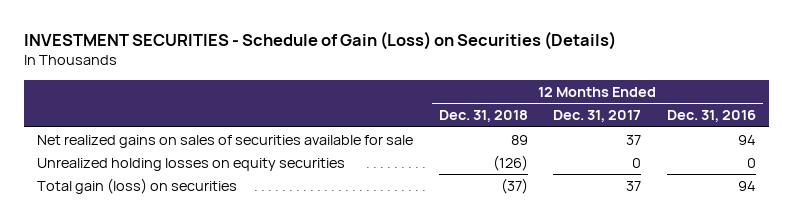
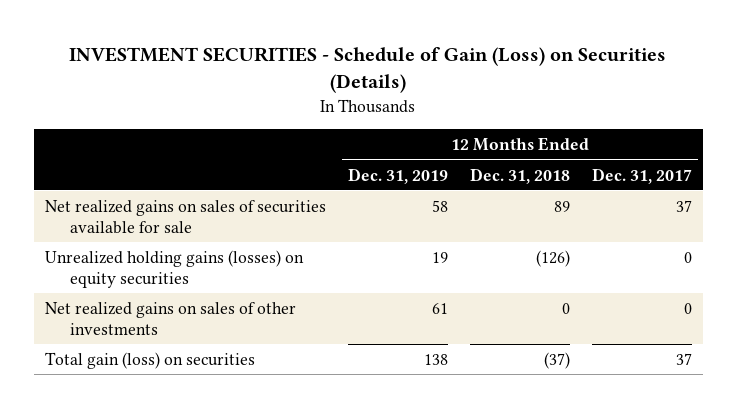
[667,110,757,123] Dec. 31, 2016 -> none
none -> [347,167,448,184] Dec. 31, 2019
[36,157,345,171] Unrealized holding losses on equity securities -> [44,249,304,288] Unrealized holding gains (losses) on equity securities
none -> [44,301,296,335] Net realized gains on sales of other investments

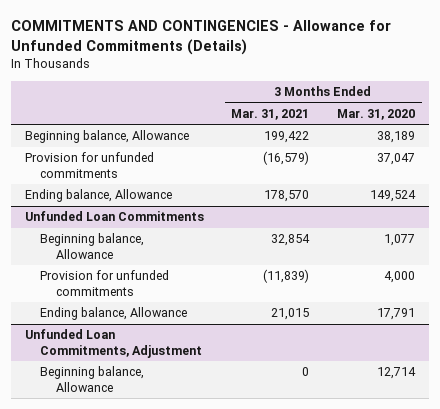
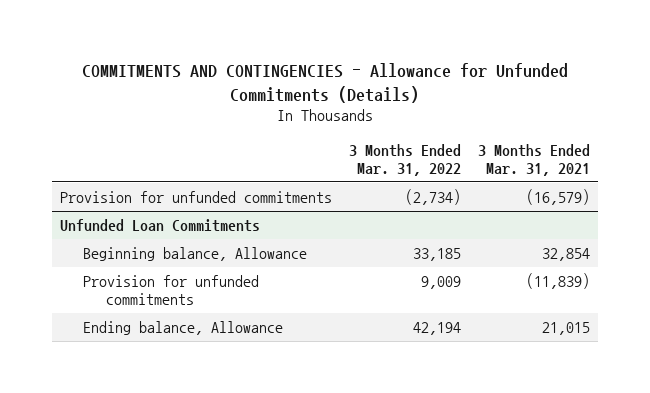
[336,108,415,120] Mar. 31, 2020 -> none
none -> [348,143,461,177] 3 Months Ended Mar. 31, 2022
[24,130,189,144] Beginning balance, Allowance -> none
[24,189,172,203] Ending balance, Allowance -> none
[24,329,203,358] Unfunded Loan Commitments, Adjustment -> none
[40,366,145,392] Beginning balance, Allowance -> none

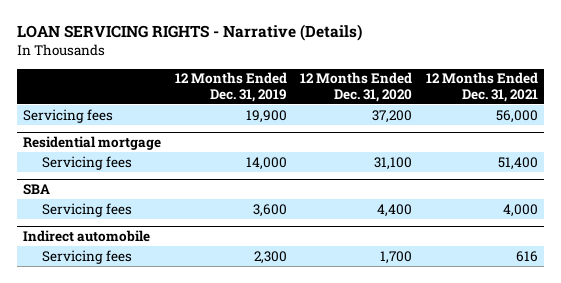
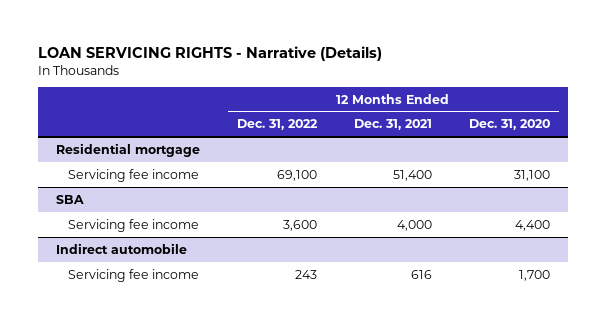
[174,72,287,102] 12 Months Ended Dec. 31, 2019 -> none
none -> [237,119,319,131] Dec. 31, 2022
[23,108,114,123] Servicing fees -> none
[41,155,132,170] Servicing fees -> [68,168,200,182] Servicing fee income
[41,202,132,217] Servicing fees -> [68,218,200,232] Servicing fee income
[41,249,132,264] Servicing fees -> [68,268,200,282] Servicing fee income

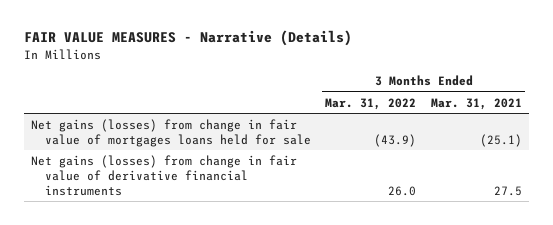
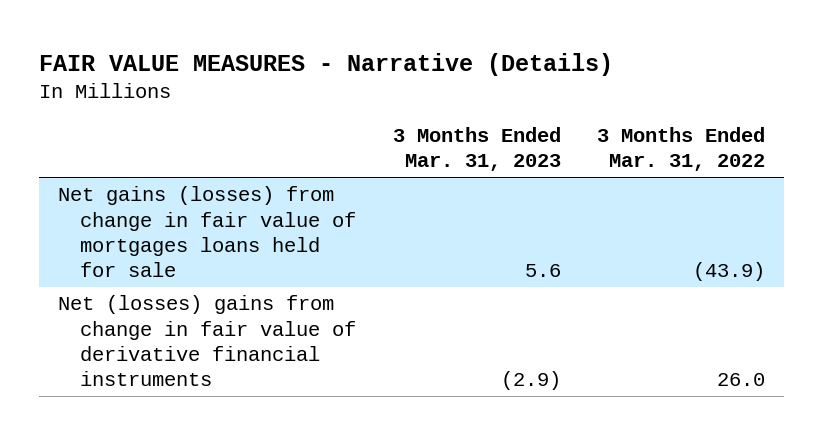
[430,97,522,110] Mar. 31, 2021 -> none
none -> [392,127,561,172] 3 Months Ended Mar. 31, 2023
[30,154,297,196] Net gains (losses) from change in fair value of derivative financial instruments -> [57,295,356,387] Net (losses) gains from change in fair value of derivative financial instruments

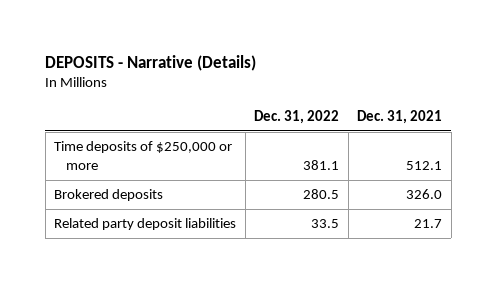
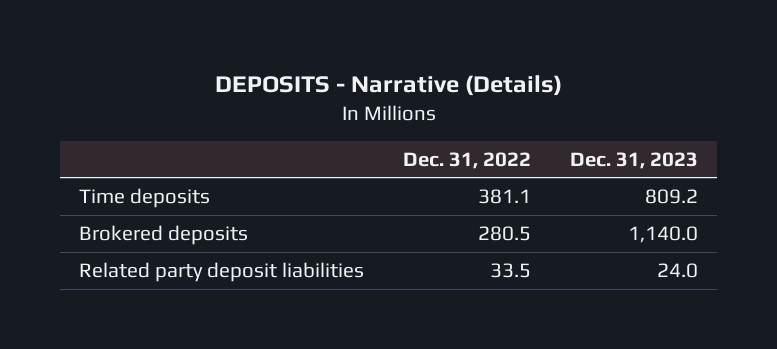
[357,109,443,124] Dec. 31, 2021 -> none
none -> [569,151,698,169] Dec. 31, 2023
[54,141,233,170] Time deposits of $250,000 or more -> [79,188,211,209] Time deposits

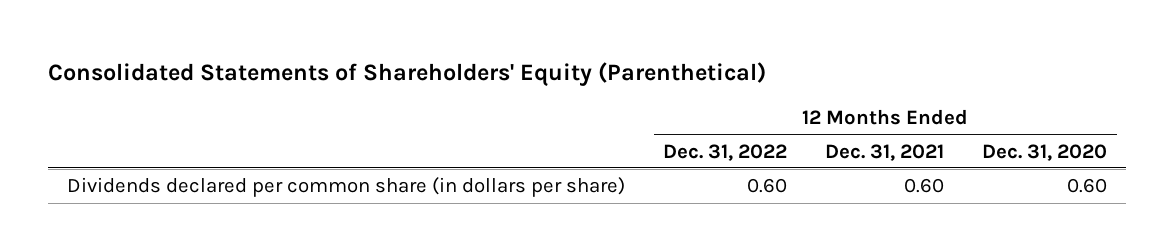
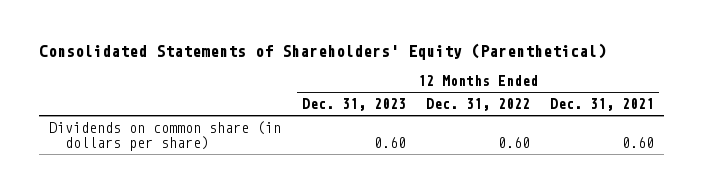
[982,143,1108,161] Dec. 31, 2020 -> none
none -> [301,98,406,112] Dec. 31, 2023
[67,177,626,198] Dividends declared per common share (in dollars per share) -> [49,120,282,151] Dividends on common share (in dollars per share)

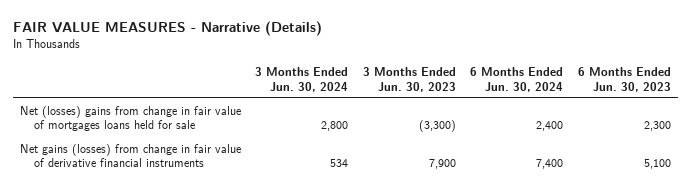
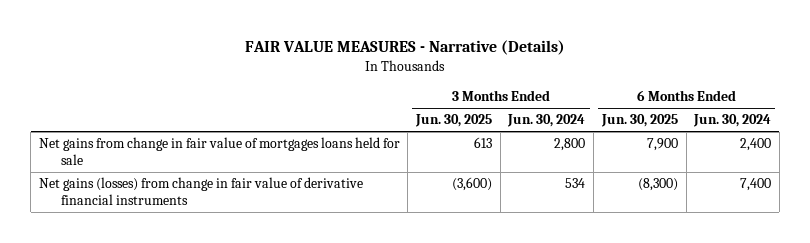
[362,66,456,92] 3 Months Ended Jun. 30, 2023 -> none
[578,66,672,92] 6 Months Ended Jun. 30, 2023 -> none
none -> [415,114,493,128] Jun. 30, 2025
none -> [600,114,678,128] Jun. 30, 2025
[19,105,241,132] Net (losses) gains from change in fair value of mortgages loans held for sale -> [38,137,400,165] Net gains from change in fair value of mortgages loans held for sale

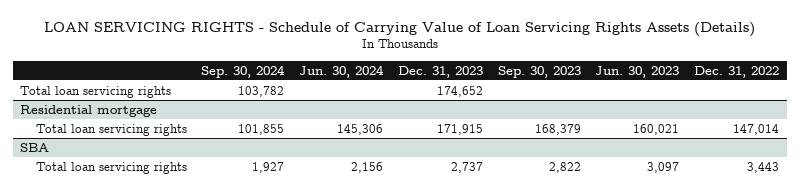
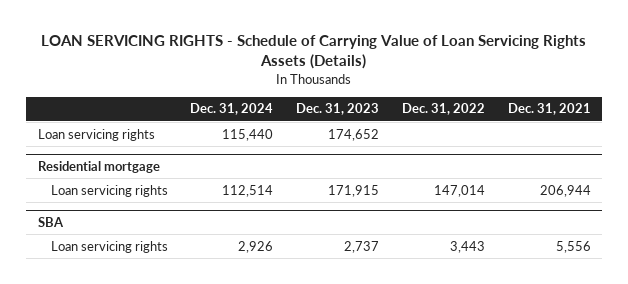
[201,64,286,78] Sep. 30, 2024 -> none
[299,64,385,78] Jun. 30, 2024 -> none
[497,65,581,78] Sep. 30, 2023 -> none
[595,65,680,78] Jun. 30, 2023 -> none
none -> [190,103,274,116] Dec. 31, 2024
none -> [507,103,591,116] Dec. 31, 2021
[19,85,171,98] Total loan servicing rights -> [37,128,155,141] Loan servicing rights
[35,123,187,136] Total loan servicing rights -> [50,184,168,197] Loan servicing rights
[35,161,187,174] Total loan servicing rights -> [50,240,168,253] Loan servicing rights

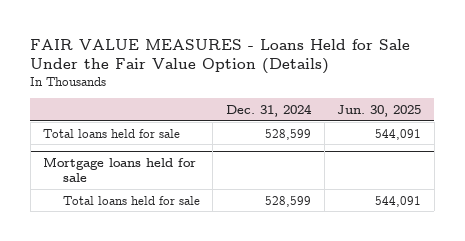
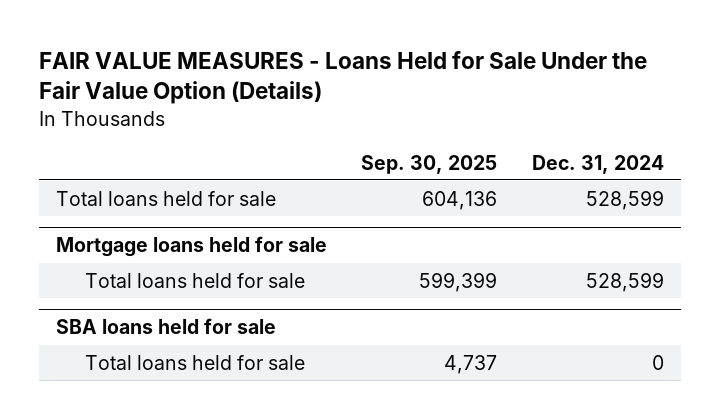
[337,104,422,117] Jun. 30, 2025 -> none
none -> [361,154,498,174] Sep. 30, 2025
none -> [55,318,276,335] SBA loans held for sale
none -> [84,354,305,370] Total loans held for sale

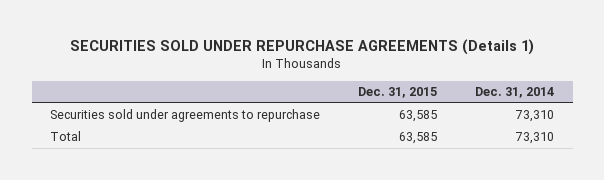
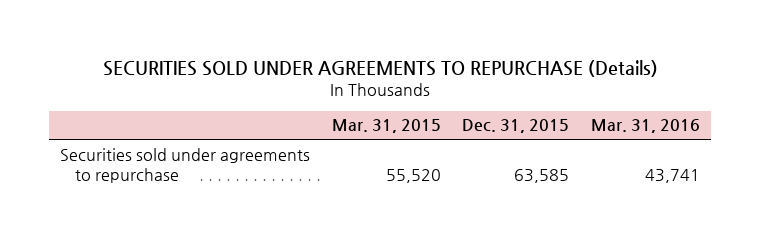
[70,39,535,56] SECURITIES SOLD UNDER REPURCHASE AGREEMENTS (Details 1) -> [103,59,659,77] SECURITIES SOLD UNDER AGREEMENTS TO REPURCHASE (Details)
[474,87,554,99] Dec. 31, 2014 -> none
none -> [331,119,441,134] Mar. 31, 2015
none -> [591,119,701,134] Mar. 31, 2016
[50,131,82,142] Total -> none

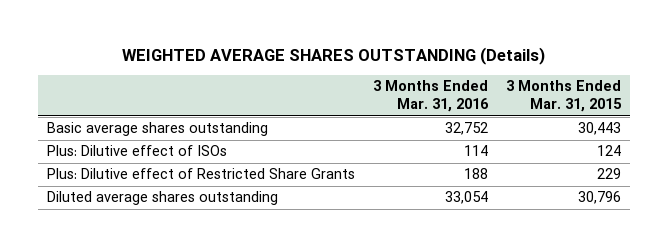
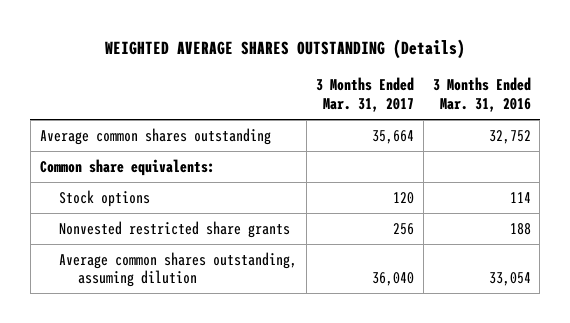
[506,80,623,113] 3 Months Ended Mar. 31, 2015 -> none
none -> [315,77,414,112] 3 Months Ended Mar. 31, 2017
[47,122,269,137] Basic average shares outstanding -> [39,127,271,145] Average common shares outstanding
none -> [39,158,215,176] Common share equivalents:
[47,145,228,157] Plus: Dilutive effect of ISOs -> [58,189,150,207] Stock options
[47,168,356,180] Plus: Dilutive effect of Restricted Share Grants -> [58,220,290,238] Nonvested restricted share grants
[47,191,279,206] Diluted average shares outstanding -> [58,251,297,288] Average common shares outstanding, assuming dilution

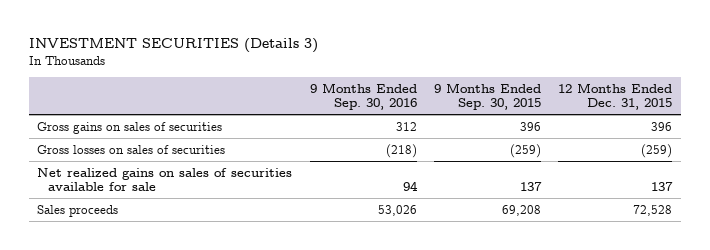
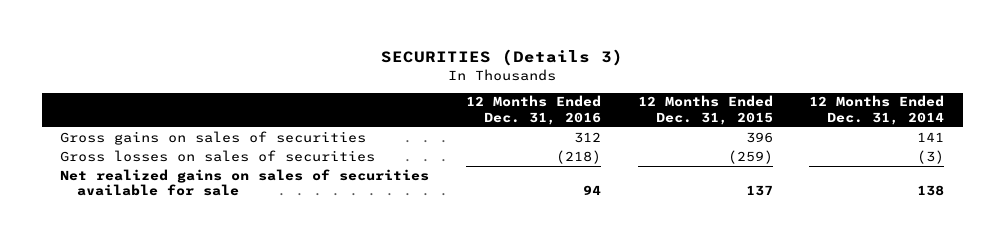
[28,38,318,54] INVESTMENT SECURITIES (Details 3) -> [381,49,624,67] SECURITIES (Details 3)
[309,82,417,111] 9 Months Ended Sep. 30, 2016 -> none
[433,82,541,111] 9 Months Ended Sep. 30, 2015 -> none
none -> [466,95,602,126] 12 Months Ended Dec. 31, 2016
none -> [809,95,945,126] 12 Months Ended Dec. 31, 2014
[37,204,119,217] Sales proceeds -> none

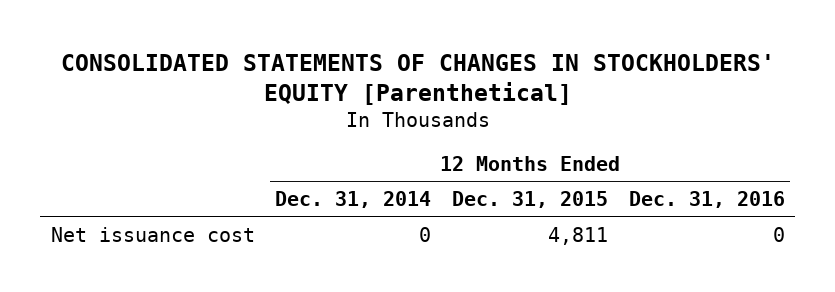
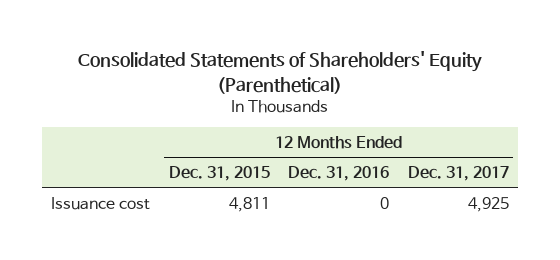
[60,53,775,105] CONSOLIDATED STATEMENTS OF CHANGES IN STOCKHOLDERS' EQUITY [Parenthetical] -> [78,51,483,94] Consolidated Statements of Shareholders' Equity (Parenthetical)
[275,191,432,209] Dec. 31, 2014 -> none
none -> [407,165,509,181] Dec. 31, 2017
[50,226,255,242] Net issuance cost -> [51,196,151,210] Issuance cost

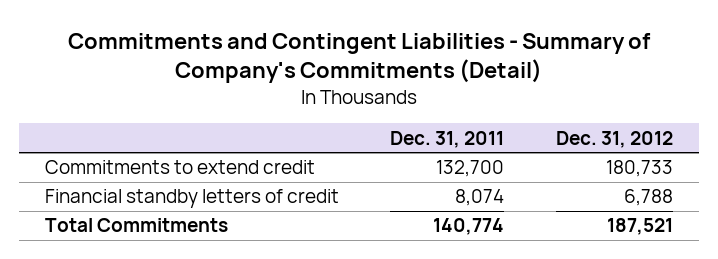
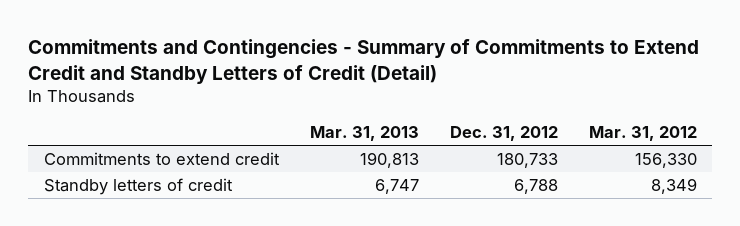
[67,32,651,84] Commitments and Contingent Liabilities - Summary of Company's Commitments (Detail) -> [27,38,699,84] Commitments and Contingencies - Summary of Commitments to Extend Credit and Standby Letters of Credit (Detail)
[390,130,505,148] Dec. 31, 2011 -> none
none -> [309,126,419,142] Mar. 31, 2013
none -> [588,126,697,142] Mar. 31, 2012
[44,218,228,233] Total Commitments -> none
[44,189,339,209] Financial standby letters of credit -> [43,178,233,196] Standby letters of credit

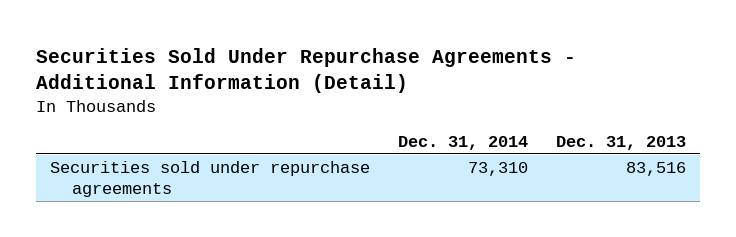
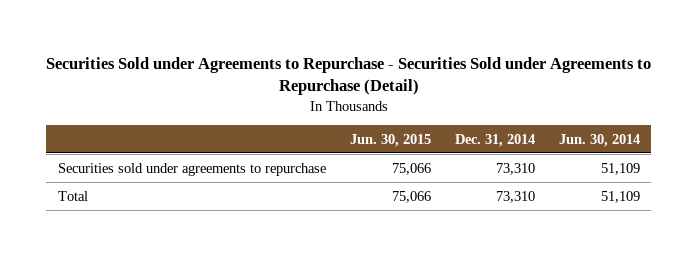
[36,47,577,93] Securities Sold Under Repurchase Agreements - Additional Information (Detail) -> [45,56,651,96] Securities Sold under Agreements to Repurchase - Securities Sold under Agreements to Repurchase (Detail)
[556,135,687,150] Dec. 31, 2013 -> none
none -> [350,133,432,147] Jun. 30, 2015
none -> [558,133,640,147] Jun. 30, 2014
[50,161,371,197] Securities sold under repurchase agreements -> [58,162,327,176] Securities sold under agreements to repurchase
none -> [58,190,89,201] Total

